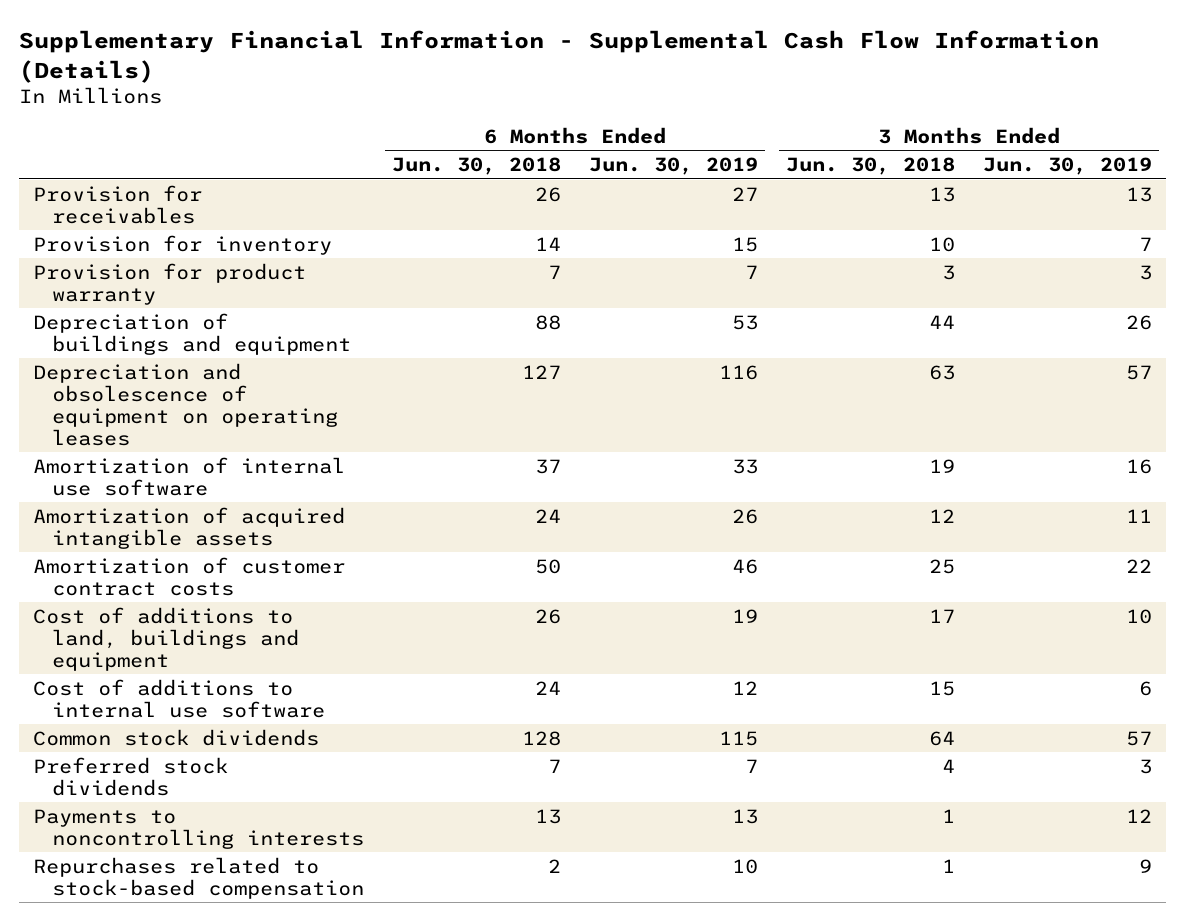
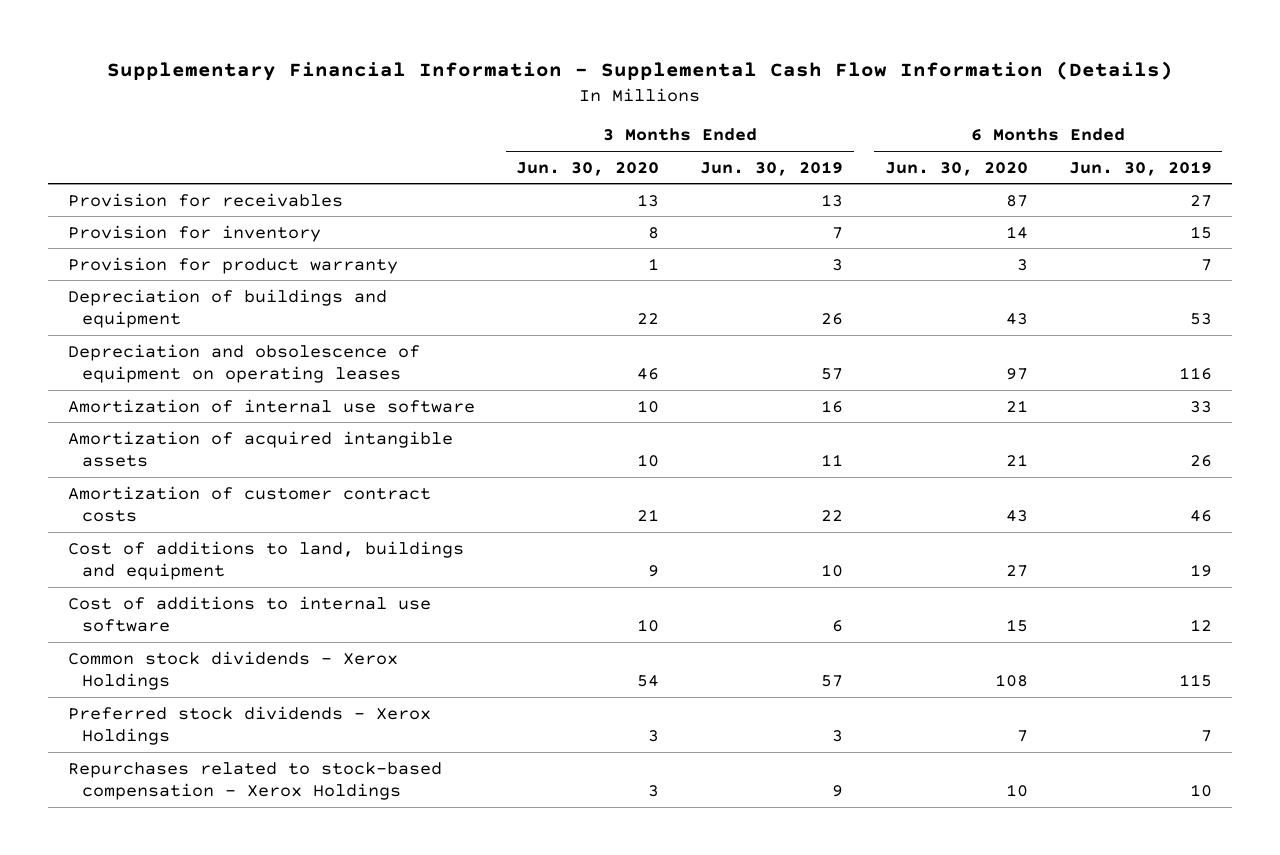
[392,157,562,176] Jun. 30, 2018 -> none
[785,157,955,176] Jun. 30, 2018 -> none
none -> [516,161,660,176] Jun. 30, 2020
none -> [884,161,1028,176] Jun. 30, 2020
[33,808,365,849] Payments to noncontrolling interests -> none
[33,728,320,746] Common stock dividends -> [68,650,399,690] Common stock dividends - Xerox Holdings
[33,756,229,796] Preferred stock dividends -> [68,705,432,745] Preferred stock dividends - Xerox Holdings
[33,856,365,899] Repurchases related to stock-based compensation -> [68,761,443,800] Repurchases related to stock-based compensation - Xerox Holdings

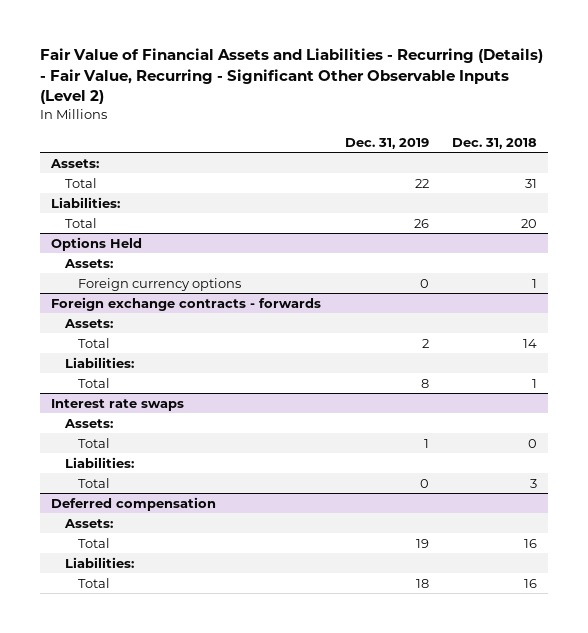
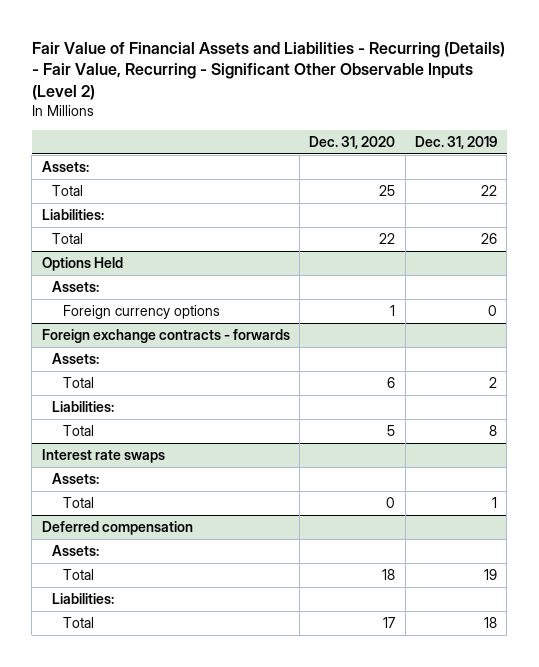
[451,137,537,149] Dec. 31, 2018 -> none
none -> [309,135,396,149] Dec. 31, 2020
[64,456,134,468] Liabilities: -> none
[78,477,111,488] Total -> none

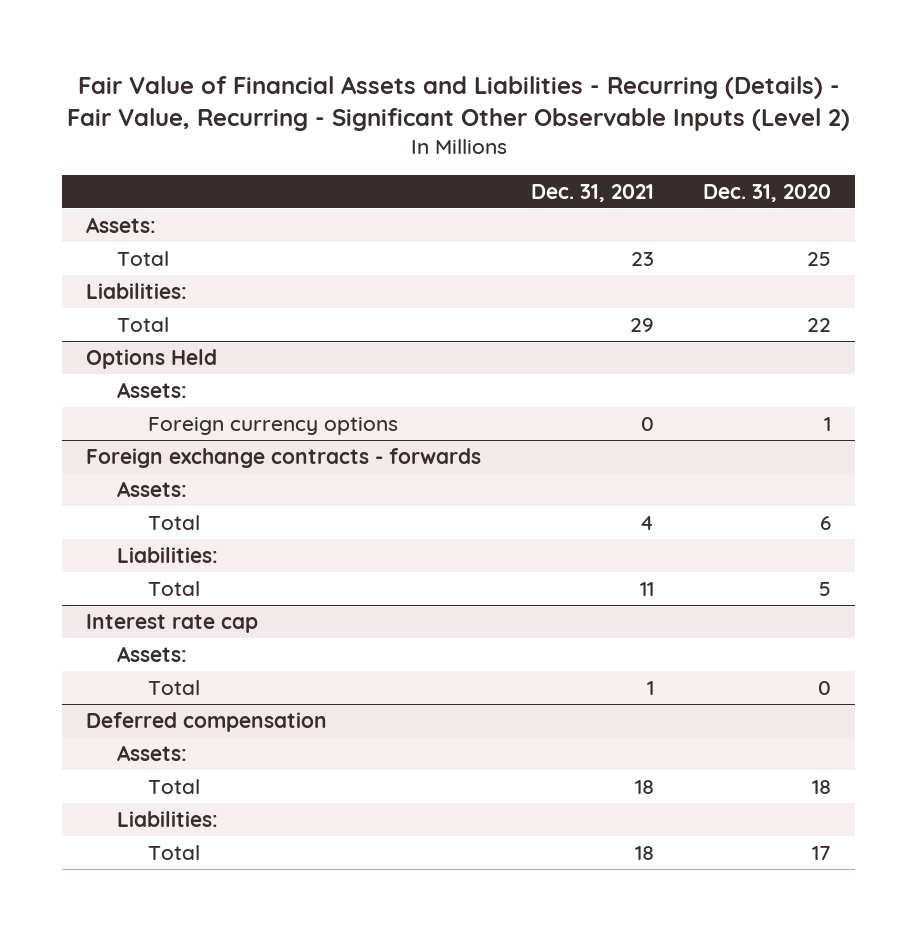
[415,135,498,149] Dec. 31, 2019 -> none
none -> [530,183,654,202] Dec. 31, 2021
[41,449,165,464] Interest rate swaps -> [86,613,259,633] Interest rate cap

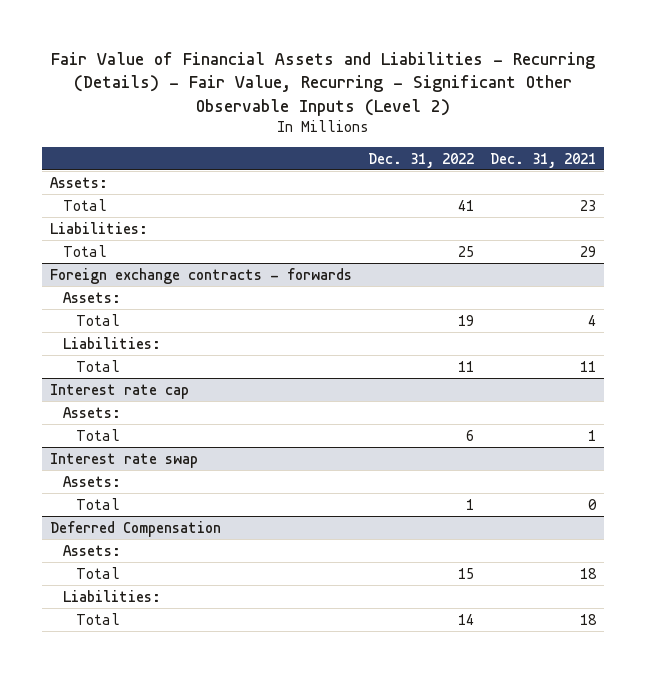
[702,183,831,202] Dec. 31, 2020 -> none
none -> [367,152,474,168] Dec. 31, 2022
[86,348,218,369] Options Held -> none
[117,381,188,398] Assets: -> none
[148,416,399,435] Foreign currency options -> none
[86,711,328,732] Deferred compensation -> none
none -> [49,452,198,468] Interest rate swap
none -> [76,497,121,510] Total
none -> [49,520,221,537] Deferred Compensation
none -> [63,544,122,556] Assets:

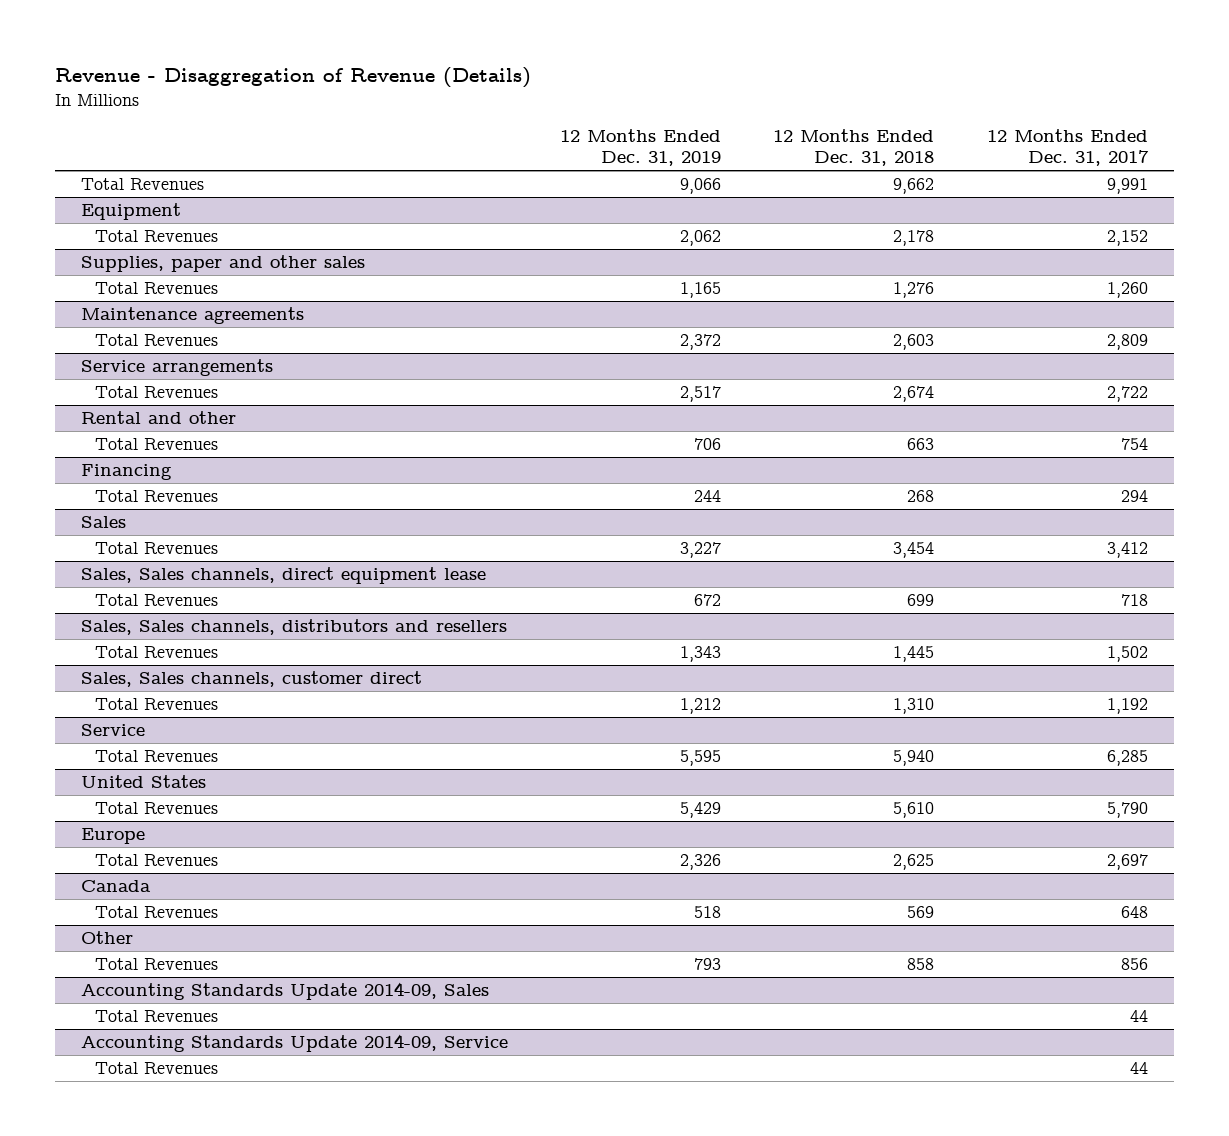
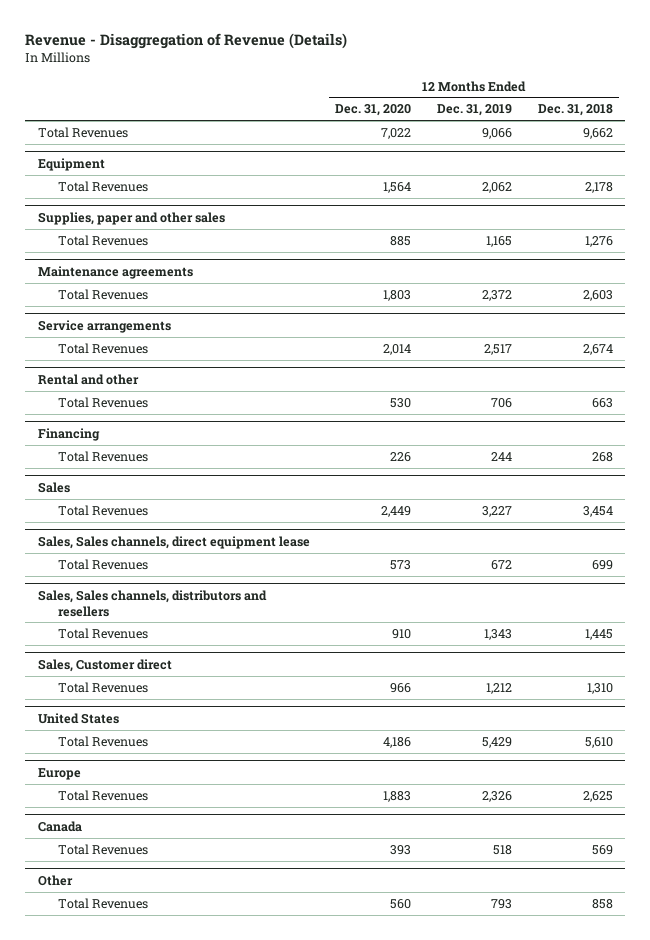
[986,129,1149,167] 12 Months Ended Dec. 31, 2017 -> none
none -> [335,104,412,117] Dec. 31, 2020
[81,671,423,688] Sales, Sales channels, customer direct -> [37,658,172,672] Sales, Customer direct
[81,724,146,737] Service -> none
[95,750,219,763] Total Revenues -> none
[81,982,490,1001] Accounting Standards Update 2014-09, Sales -> none
[95,1010,219,1023] Total Revenues -> none
[81,1034,509,1053] Accounting Standards Update 2014-09, Service -> none
[95,1062,219,1075] Total Revenues -> none

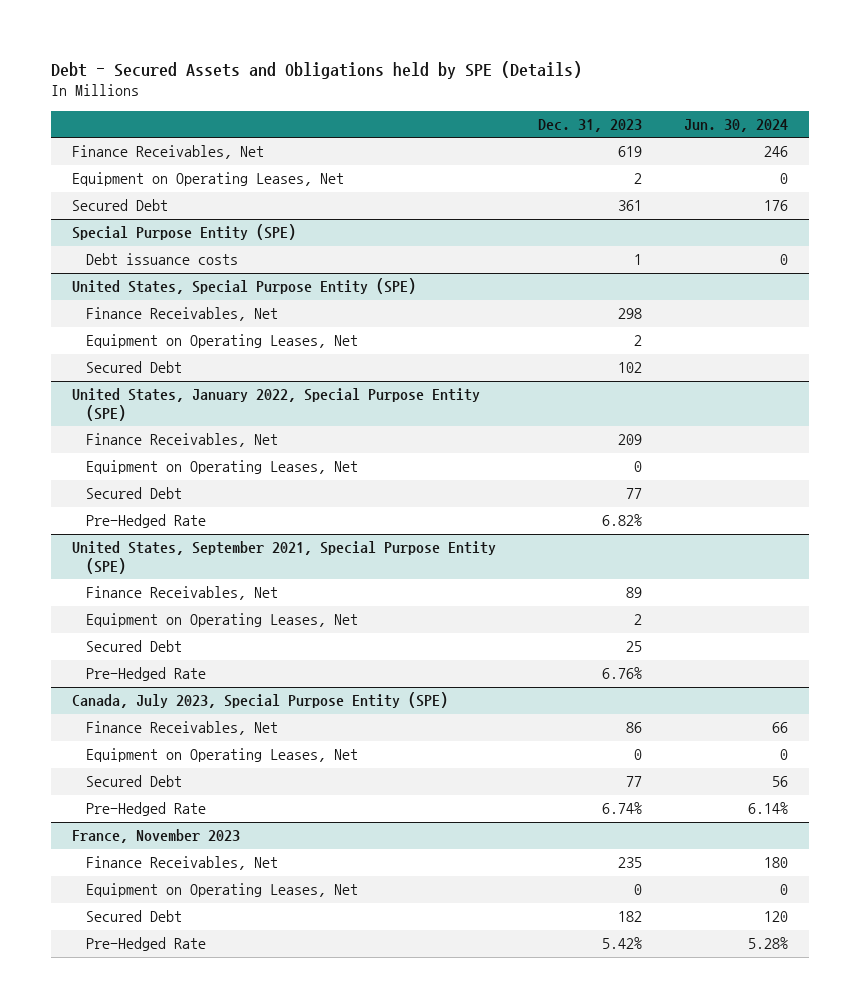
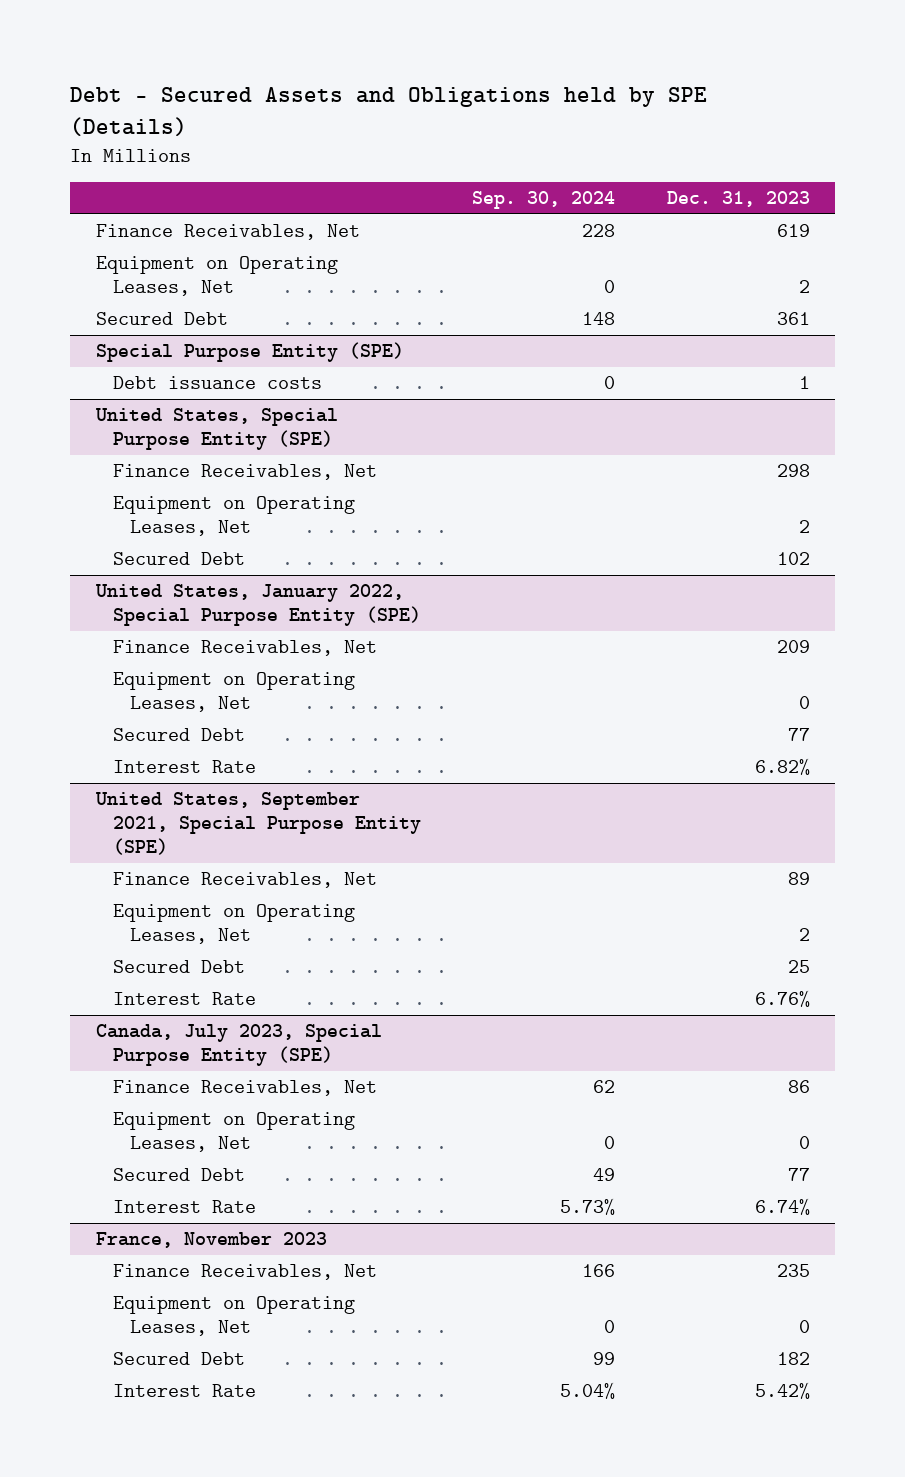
[683,118,788,132] Jun. 30, 2024 -> none
none -> [472,191,616,210] Sep. 30, 2024
[86,514,207,529] Pre-Hedged Rate -> [113,760,257,774] Interest Rate
[86,667,207,682] Pre-Hedged Rate -> [113,992,257,1006] Interest Rate
[86,802,207,817] Pre-Hedged Rate -> [113,1200,257,1214] Interest Rate
[86,937,207,952] Pre-Hedged Rate -> [113,1384,257,1398] Interest Rate

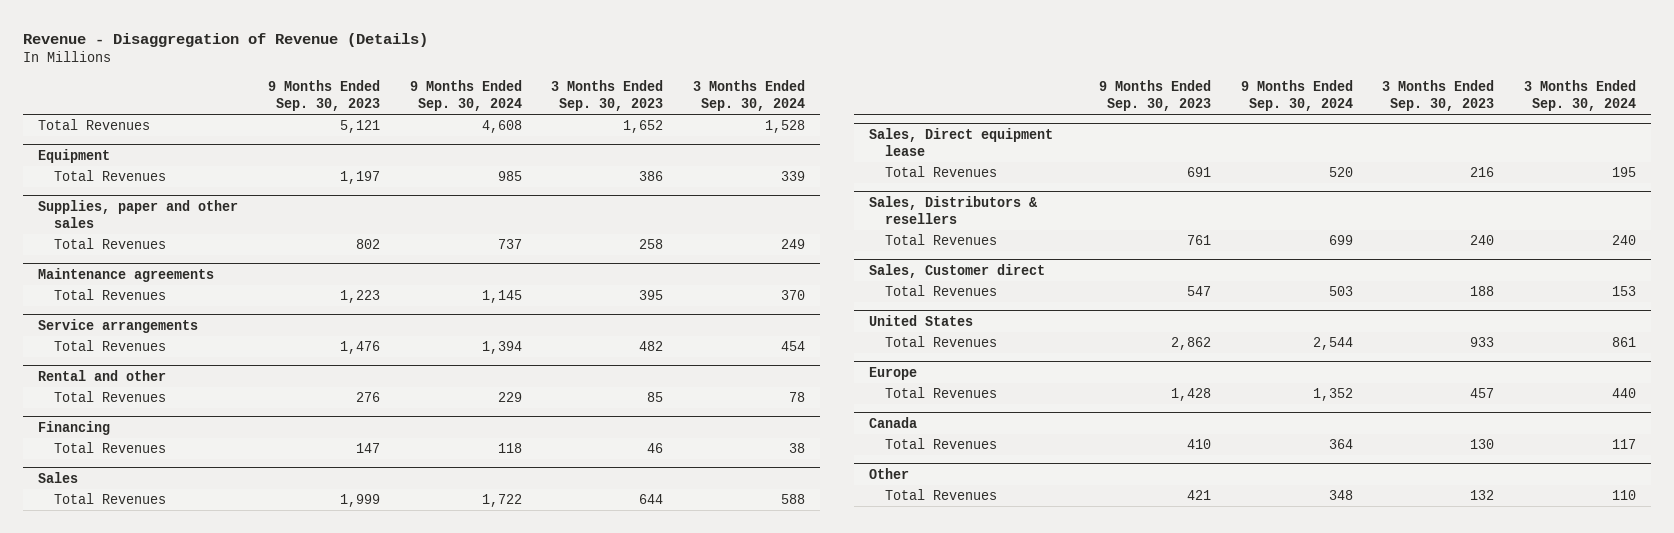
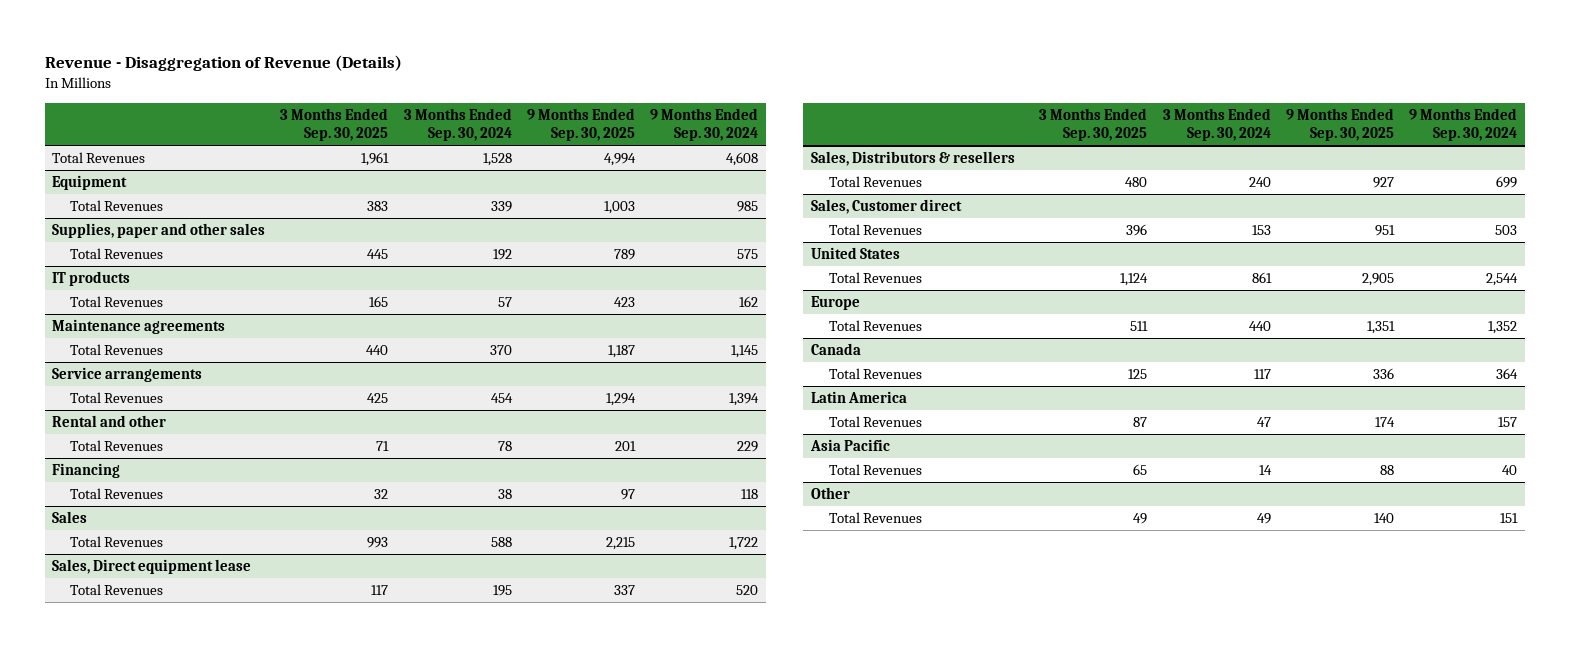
[267,80,380,112] 9 Months Ended Sep. 30, 2023 -> none
[551,80,664,112] 3 Months Ended Sep. 30, 2023 -> none
none -> [280,108,389,142] 3 Months Ended Sep. 30, 2025
none -> [527,108,636,142] 9 Months Ended Sep. 30, 2025
[497,239,522,250] 737 -> [737,249,759,260] 575
[781,239,806,250] 249 -> [492,249,512,261] 192
none -> [52,271,131,287] IT products
none -> [70,296,164,308] Total Revenues
none -> [810,391,907,404] Latin America
none -> [829,416,923,428] Total Revenues
none -> [809,439,890,452] Asia Pacific
none -> [829,464,923,476] Total Revenues
[1328,490,1353,501] 348 -> [1500,513,1519,524] 151
[1612,490,1637,501] 110 -> [1256,513,1271,525] 49

